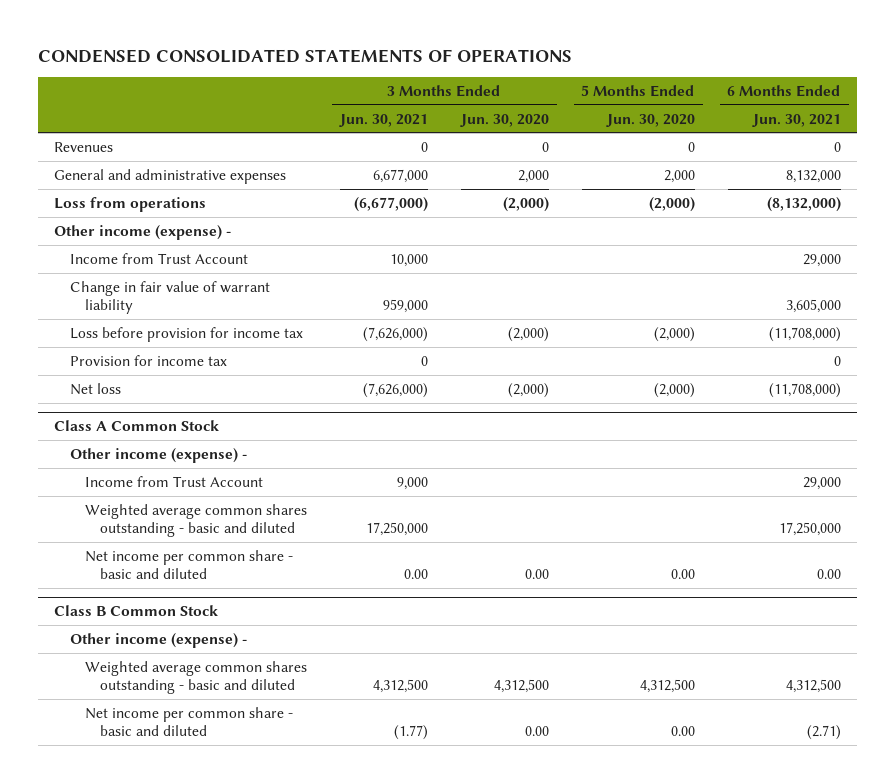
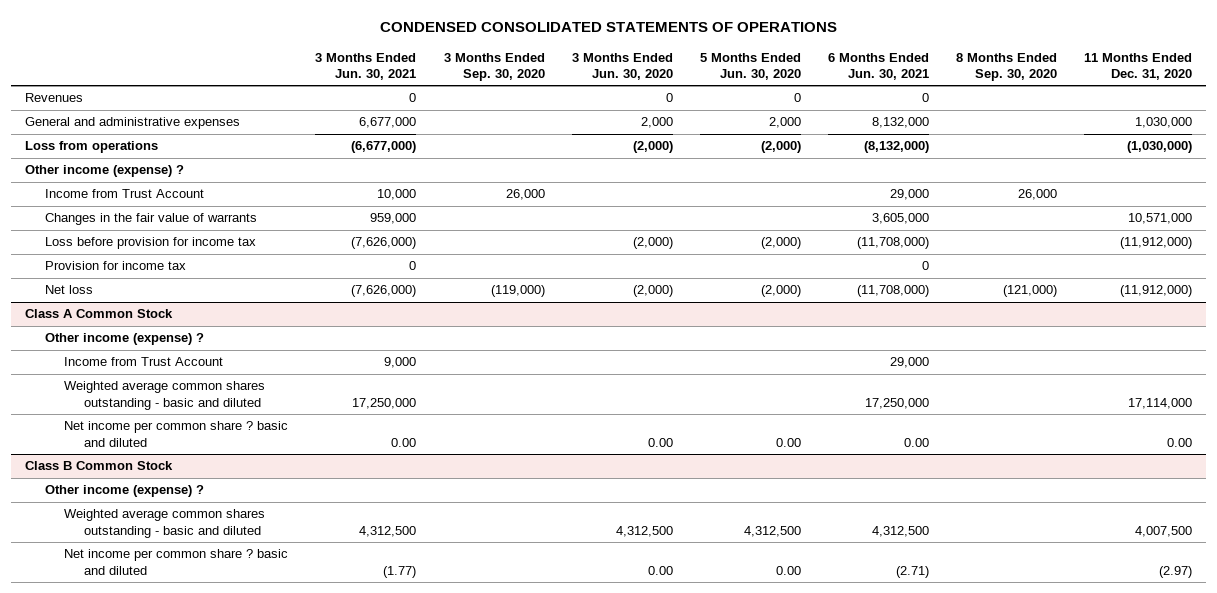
none -> [443,52,545,82] 3 Months Ended Sep. 30, 2020
none -> [956,52,1058,82] 8 Months Ended Sep. 30, 2020
none -> [1084,52,1193,81] 11 Months Ended Dec. 31, 2020
[54,224,232,240] Other income (expense) - -> [25,165,185,178] Other income (expense) ?
[69,280,270,315] Change in fair value of warrant liability -> [44,213,257,226] Changes in the fair value of warrants
[69,447,247,463] Other income (expense) - -> [44,333,204,346] Other income (expense) ?
[84,549,293,580] Net income per common share - basic and diluted -> [64,421,289,447] Net income per common share ? basic and diluted
[69,632,247,648] Other income (expense) - -> [44,485,204,498] Other income (expense) ?
[84,706,293,737] Net income per common share - basic and diluted -> [64,549,289,575] Net income per common share ? basic and diluted

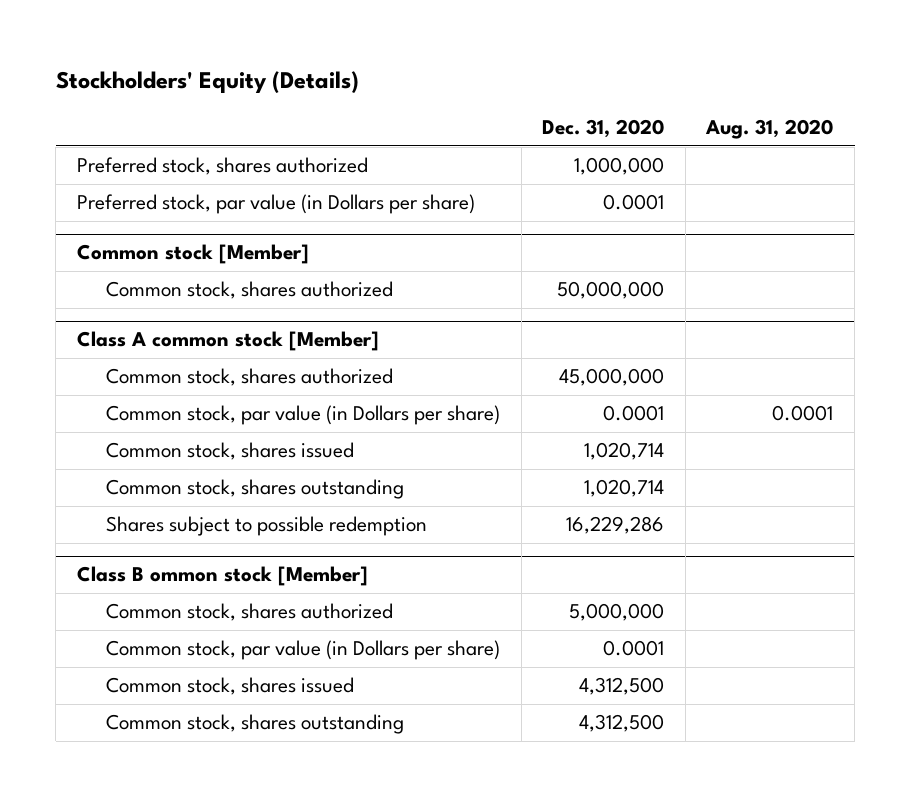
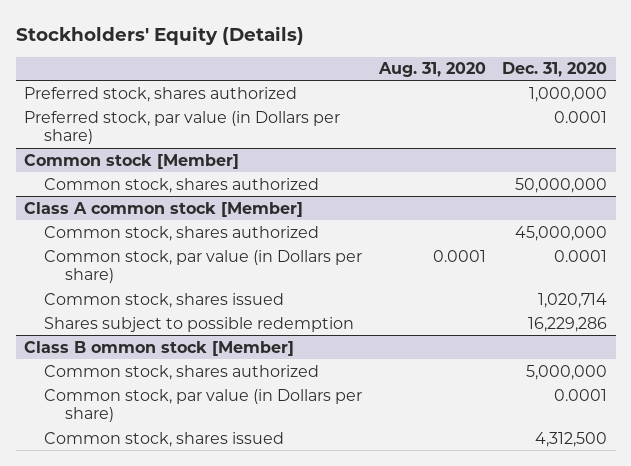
[106,479,405,500] Common stock, shares outstanding -> none
[106,714,405,735] Common stock, shares outstanding -> none

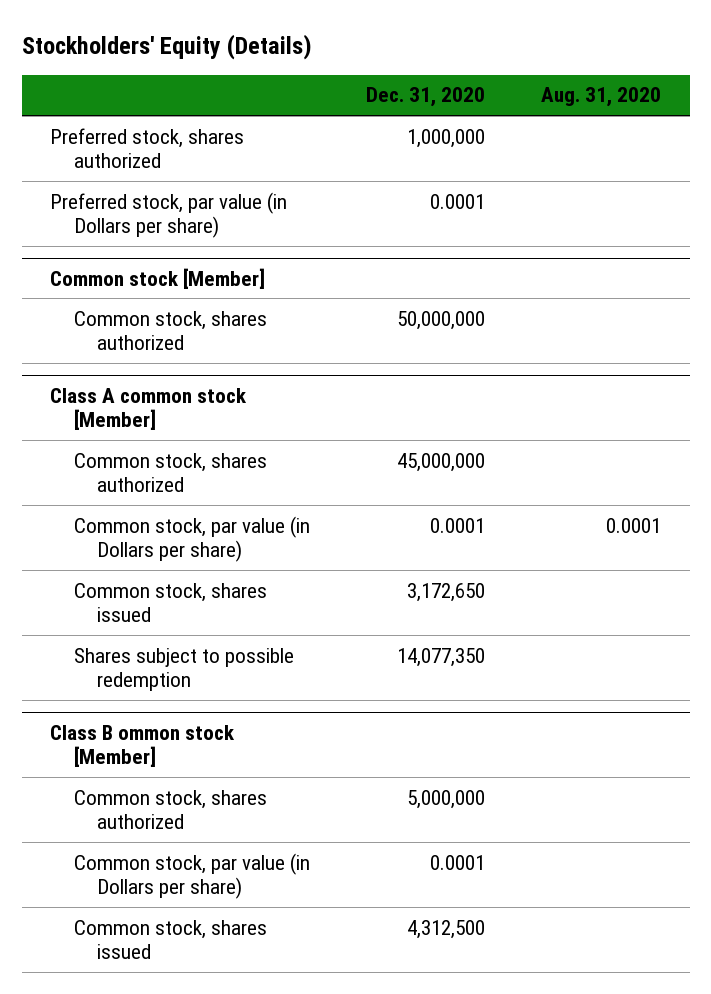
[538,292,608,308] 1,020,714 -> [407,582,486,602] 3,172,650
[528,316,608,332] 16,229,286 -> [397,647,486,667] 14,077,350

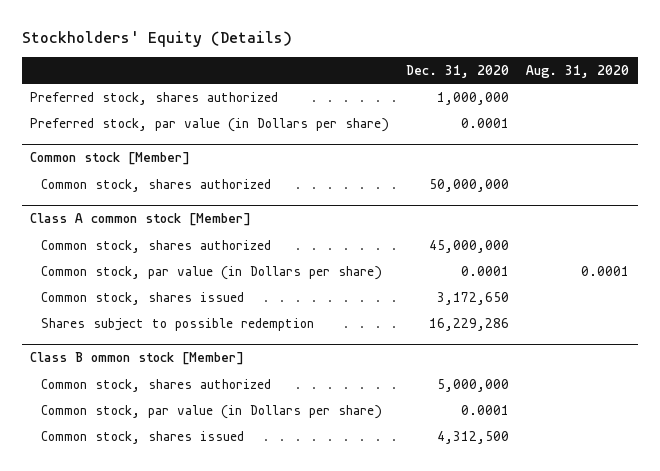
[397,647,486,667] 14,077,350 -> [429,317,510,331] 16,229,286

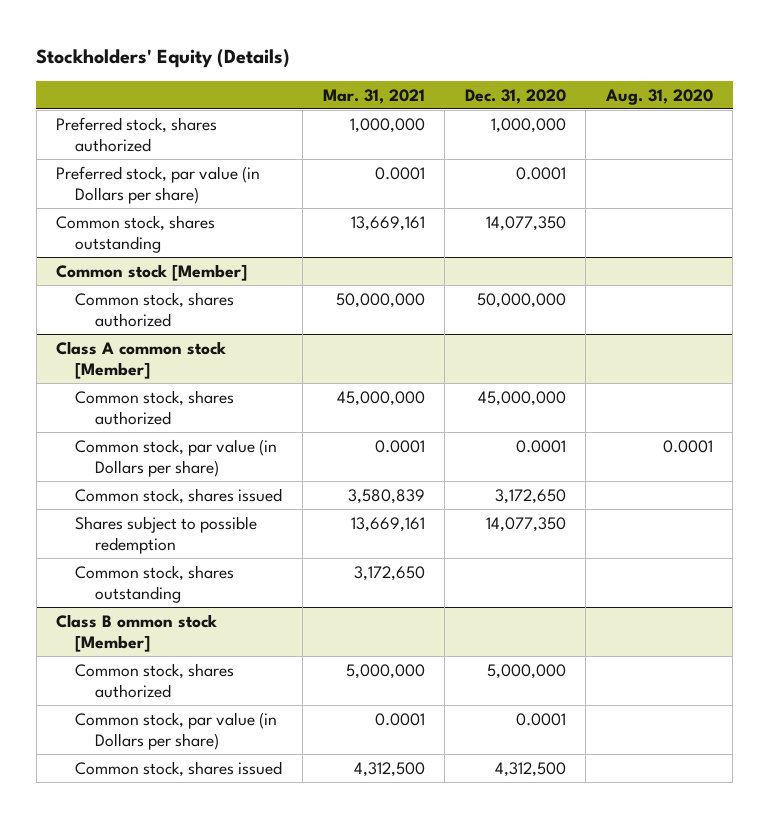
none -> [322,88,425,104] Mar. 31, 2021
none -> [56,214,216,253] Common stock, shares outstanding
[429,317,510,331] 16,229,286 -> [485,516,566,532] 14,077,350
none -> [75,564,235,603] Common stock, shares outstanding

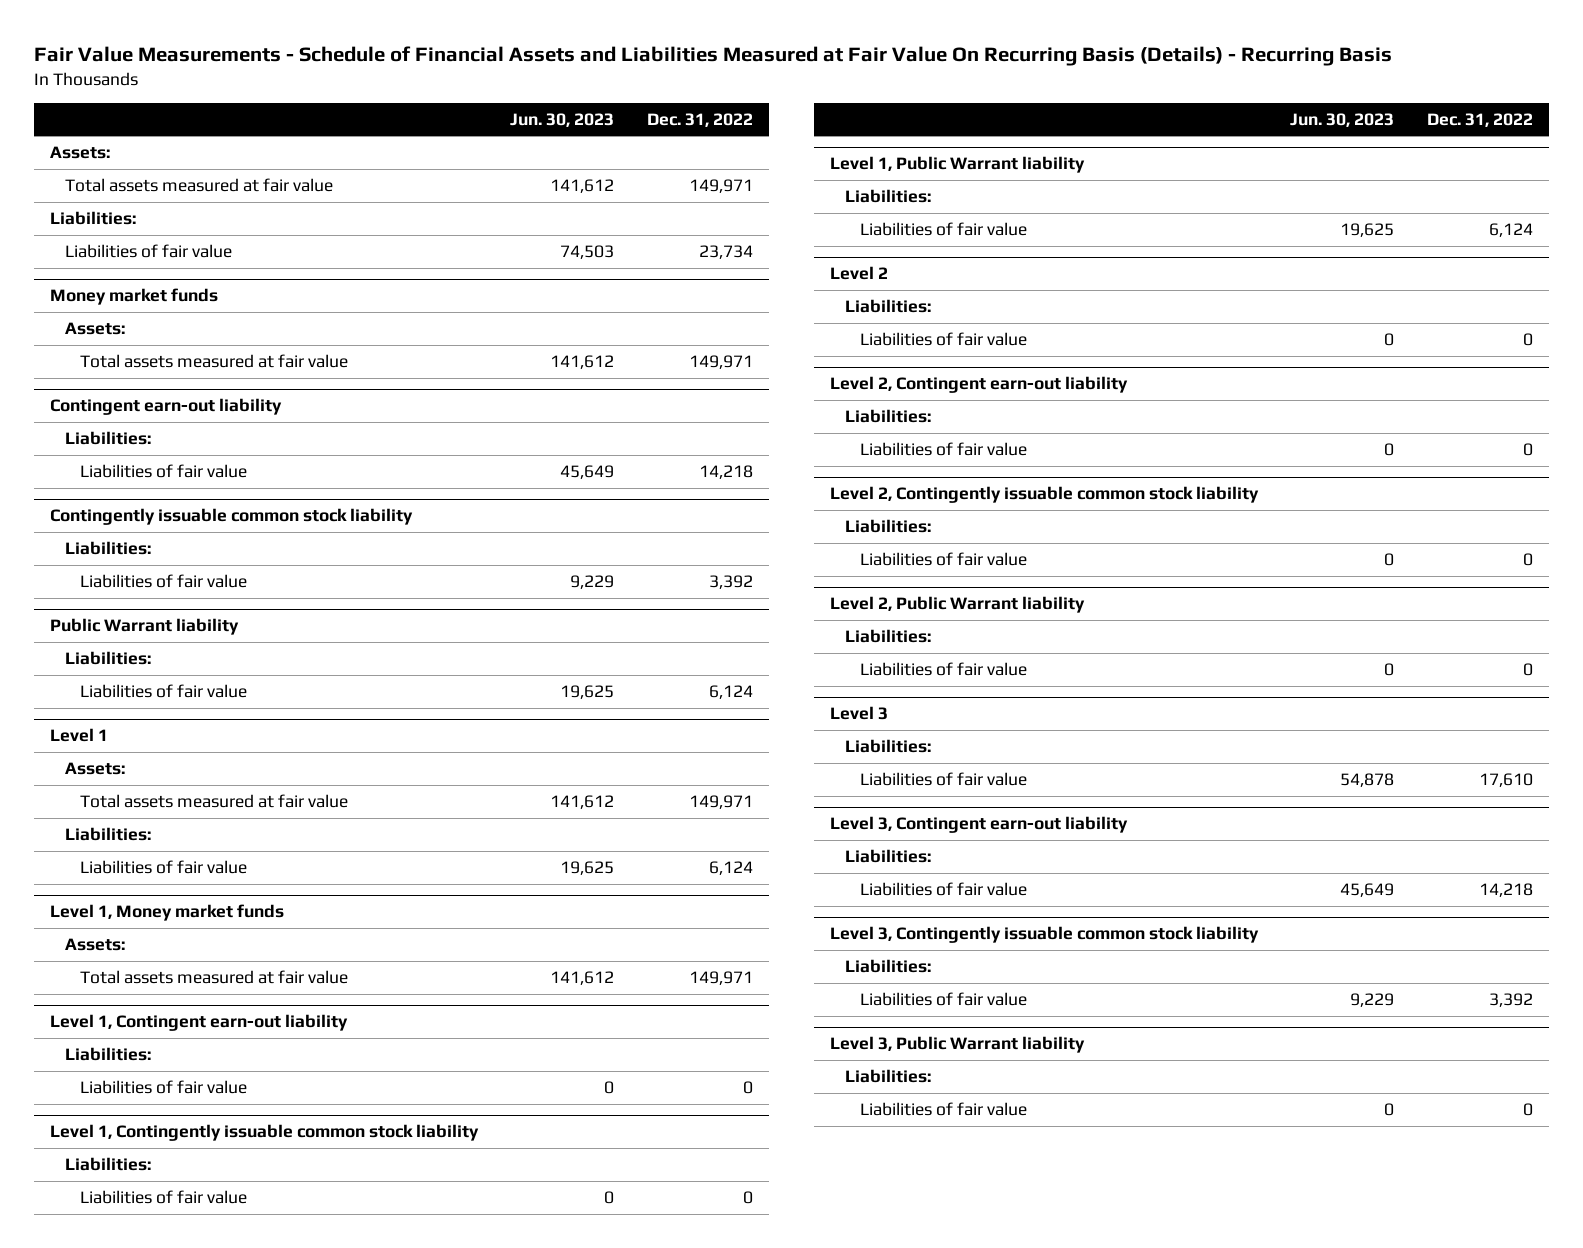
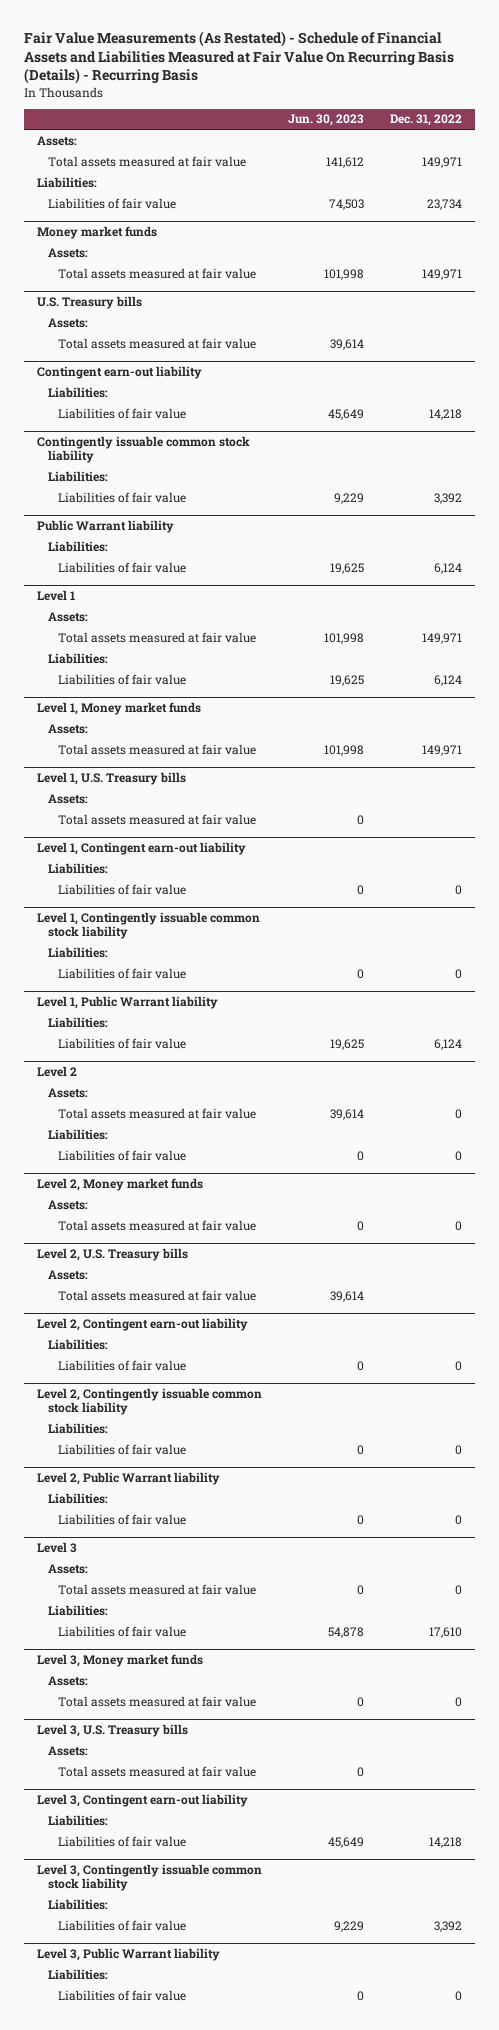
[33,46,1392,67] Fair Value Measurements - Schedule of Financial Assets and Liabilities Measured at Fair Value On Recurring Basis (Details) - Recurring Basis -> [24,31,455,85] Fair Value Measurements (As Restated) - Schedule of Financial Assets and Liabilities Measured at Fair Value On Recurring Basis (Details) - Recurring Basis
[550,355,615,370] 141,612 -> [324,268,365,280] 101,998
none -> [37,295,143,309] U.S. Treasury bills
none -> [47,317,88,328] Assets:
none -> [57,337,256,349] Total assets measured at fair value
[550,795,615,810] 141,612 -> [324,632,365,644] 101,998
[550,971,615,986] 141,612 -> [324,744,365,756] 101,998
none -> [37,771,187,785] Level 1, U.S. Treasury bills
none -> [47,793,88,804] Assets:
none -> [57,813,256,825] Total assets measured at fair value
none -> [47,1087,88,1098] Assets:
none -> [57,1107,256,1119] Total assets measured at fair value
none -> [37,1177,204,1191] Level 2, Money market funds
none -> [47,1199,88,1210] Assets:
none -> [57,1219,256,1231] Total assets measured at fair value
none -> [37,1247,189,1261] Level 2, U.S. Treasury bills
none -> [47,1269,88,1280] Assets:
none -> [57,1289,256,1301] Total assets measured at fair value
none -> [47,1563,88,1574] Assets:
none -> [57,1583,256,1595] Total assets measured at fair value
none -> [37,1653,204,1667] Level 3, Money market funds
none -> [47,1675,88,1686] Assets:
none -> [57,1695,256,1707] Total assets measured at fair value
none -> [37,1723,189,1737] Level 3, U.S. Treasury bills
none -> [47,1745,88,1756] Assets:
none -> [57,1765,256,1777] Total assets measured at fair value

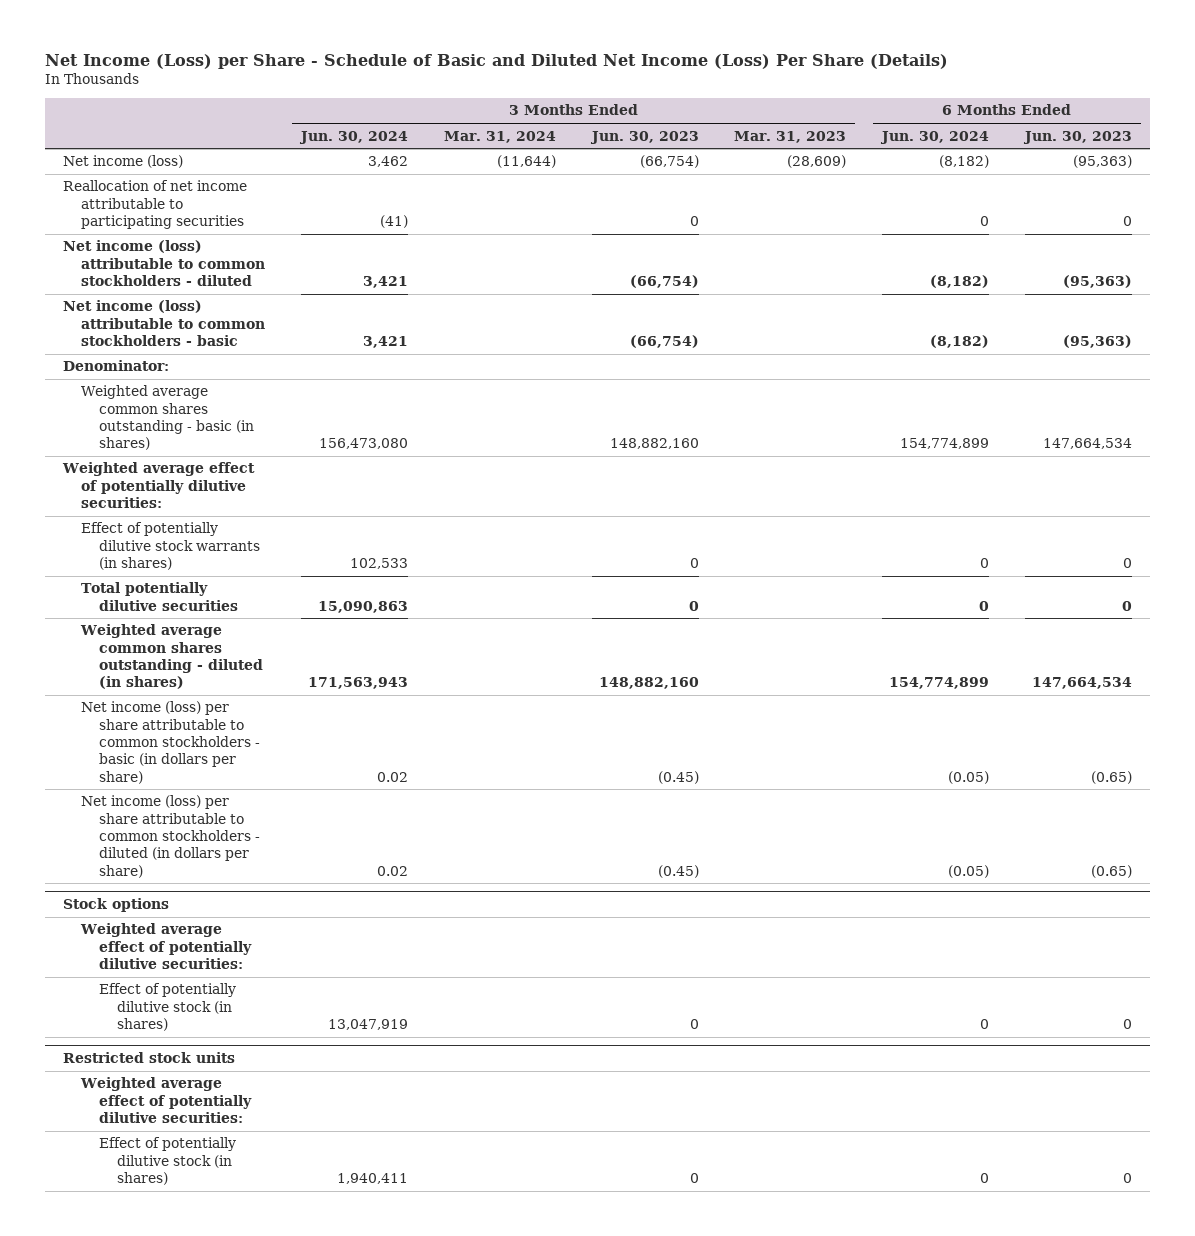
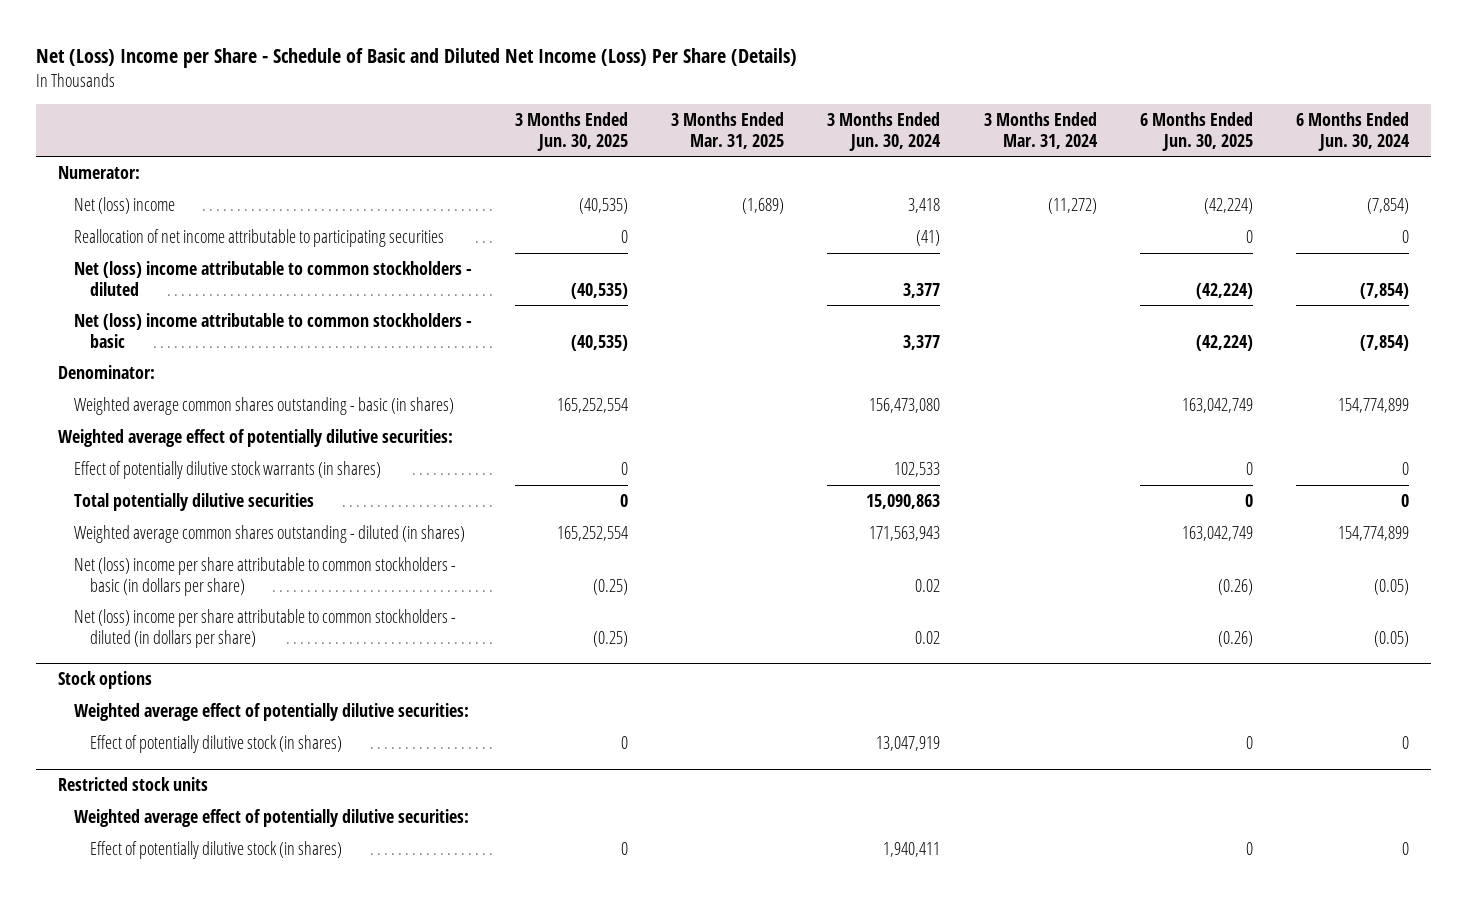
[45,54,949,70] Net Income (Loss) per Share - Schedule of Basic and Diluted Net Income (Loss) Per Share (Details) -> [35,48,797,69] Net (Loss) Income per Share - Schedule of Basic and Diluted Net Income (Loss) Per Share (Details)
[589,130,699,144] Jun. 30, 2023 -> none
[734,130,847,143] Mar. 31, 2023 -> none
[1022,130,1132,144] Jun. 30, 2023 -> none
none -> [514,112,628,151] 3 Months Ended Jun. 30, 2025
none -> [671,112,785,149] 3 Months Ended Mar. 31, 2025
none -> [1139,112,1253,151] 6 Months Ended Jun. 30, 2025
none -> [57,165,140,179] Numerator:
[63,155,184,169] Net income (loss) -> [73,196,175,214] Net (loss) income
[367,156,408,168] 3,462 -> [908,197,941,213] 3,418
[496,155,556,169] (11,644) -> [1047,197,1097,214] (11,272)
[939,155,990,169] (8,182) -> [1367,197,1410,214] (7,854)
[63,240,266,287] Net income (loss) attributable to common stockholders - diluted -> [73,260,472,296] Net (loss) income attributable to common stockholders - diluted
[362,276,408,289] 3,421 -> [903,282,941,298] 3,377
[930,275,990,289] (8,182) -> [1360,282,1410,299] (7,854)
[63,300,266,347] Net income (loss) attributable to common stockholders - basic -> [73,312,472,348] Net (loss) income attributable to common stockholders - basic
[362,336,408,349] 3,421 -> [903,334,941,350] 3,377
[930,335,990,349] (8,182) -> [1360,334,1410,351] (7,854)
[81,701,260,784] Net income (loss) per share attributable to common stockholders - basic (in dollars per share) -> [73,556,456,596] Net (loss) income per share attributable to common stockholders - basic (in dollars per share)
[81,795,260,878] Net income (loss) per share attributable to common stockholders - diluted (in dollars per share) -> [73,608,456,648] Net (loss) income per share attributable to common stockholders - diluted (in dollars per share)

